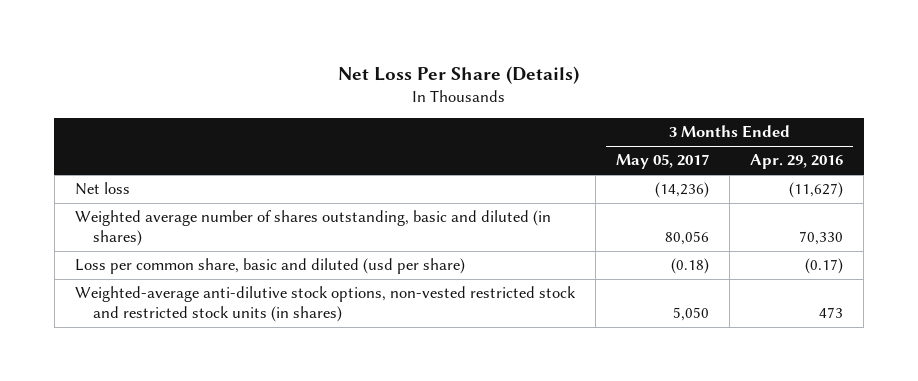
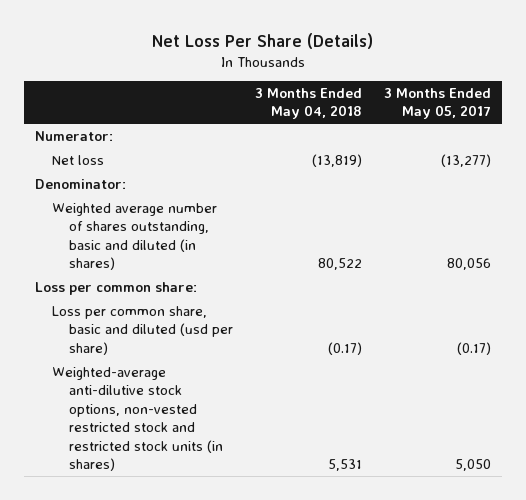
[750,154,844,170] Apr. 29, 2016 -> none
none -> [255,87,363,120] 3 Months Ended May 04, 2018
none -> [35,130,114,141] Numerator:
[655,182,710,199] (14,236) -> [440,153,491,167] (13,277)
none -> [35,178,127,189] Denominator:
none -> [35,281,198,295] Loss per common share:
[671,258,710,275] (0.18) -> [456,341,491,355] (0.17)

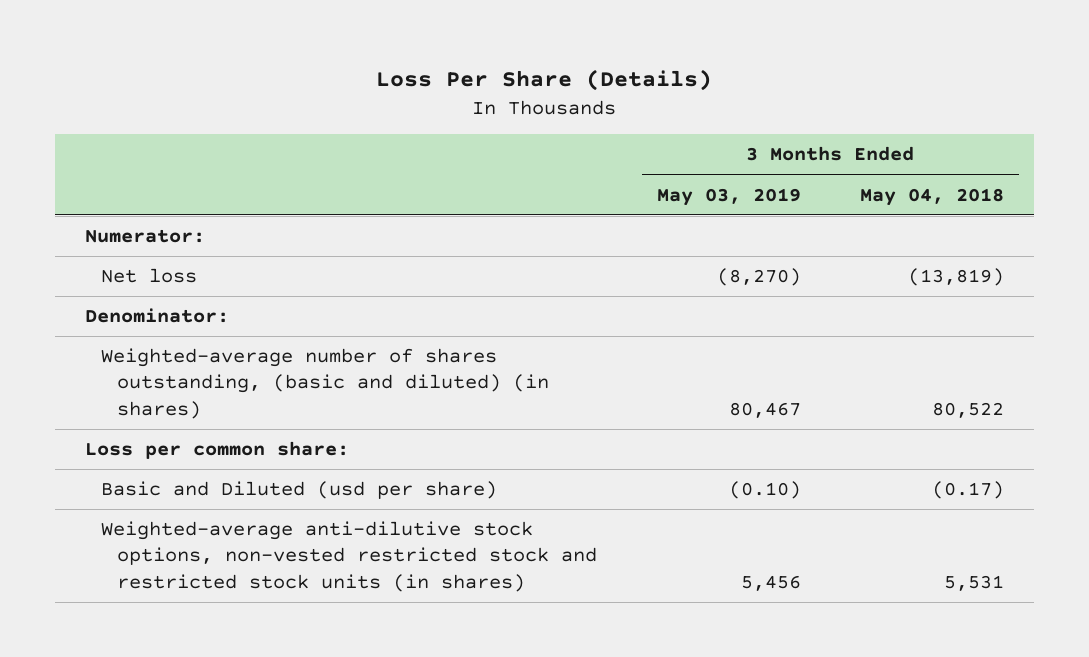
[151,32,373,49] Net Loss Per Share (Details) -> [376,69,713,92] Loss Per Share (Details)
[383,87,491,120] 3 Months Ended May 05, 2017 -> none
none -> [656,187,801,206] May 03, 2019
[52,202,218,271] Weighted average number of shares outstanding, basic and diluted (in shares) -> [100,348,550,419] Weighted-average number of shares outstanding, (basic and diluted) (in shares)
[52,305,234,355] Loss per common share, basic and diluted (usd per share) -> [100,481,497,500] Basic and Diluted (usd per share)

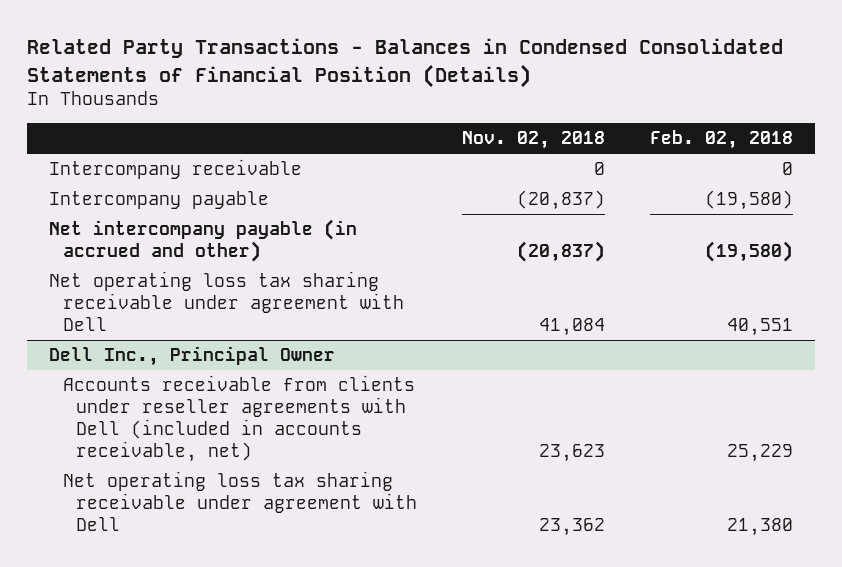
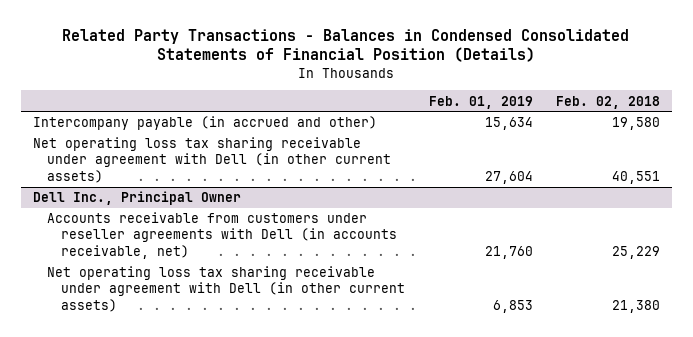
[462,131,606,150] Nov. 02, 2018 -> none
none -> [428,95,533,109] Feb. 01, 2019
[49,159,303,180] Intercompany receivable -> none
[49,191,270,210] Intercompany payable -> none
[49,219,358,263] Net intercompany payable (in accrued and other) -> [32,116,377,131] Intercompany payable (in accrued and other)
[705,241,794,263] (19,580) -> [612,117,661,131] 19,580
[49,271,404,332] Net operating loss tax sharing receivable under agreement with Dell -> [32,137,391,183] Net operating loss tax sharing receivable under agreement with Dell (in other current assets)
[62,375,415,462] Accounts receivable from clients under reseller agreements with Dell (included in accounts receivable, net) -> [46,212,398,259] Accounts receivable from customers under reseller agreements with Dell (in accounts receivable, net)
[62,471,418,532] Net operating loss tax sharing receivable under agreement with Dell -> [46,266,406,312] Net operating loss tax sharing receivable under agreement with Dell (in other current assets)

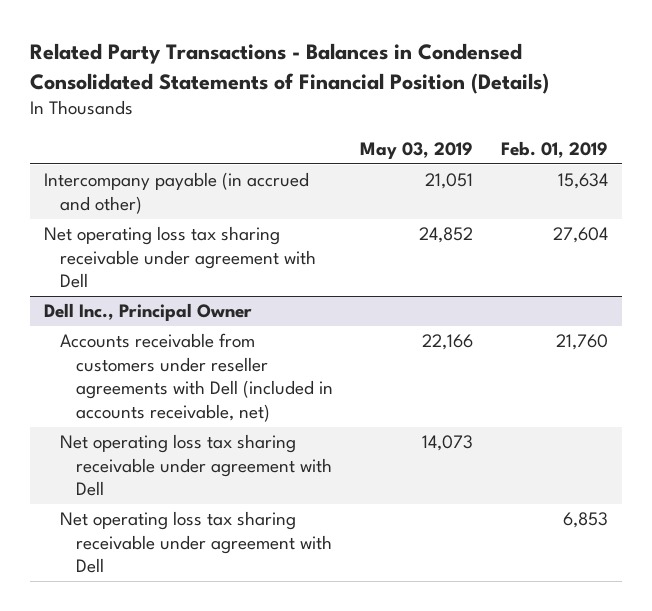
[556,95,661,109] Feb. 02, 2018 -> none
none -> [360,141,474,159] May 03, 2019
[32,137,391,183] Net operating loss tax sharing receivable under agreement with Dell (in other current assets) -> [43,226,316,289] Net operating loss tax sharing receivable under agreement with Dell
[46,212,398,259] Accounts receivable from customers under reseller agreements with Dell (in accounts receivable, net) -> [59,333,333,423] Accounts receivable from customers under reseller agreements with Dell (included in accounts receivable, net)
none -> [59,434,332,497] Net operating loss tax sharing receivable under agreement with Dell
[46,266,406,312] Net operating loss tax sharing receivable under agreement with Dell (in other current assets) -> [59,511,332,574] Net operating loss tax sharing receivable under agreement with Dell

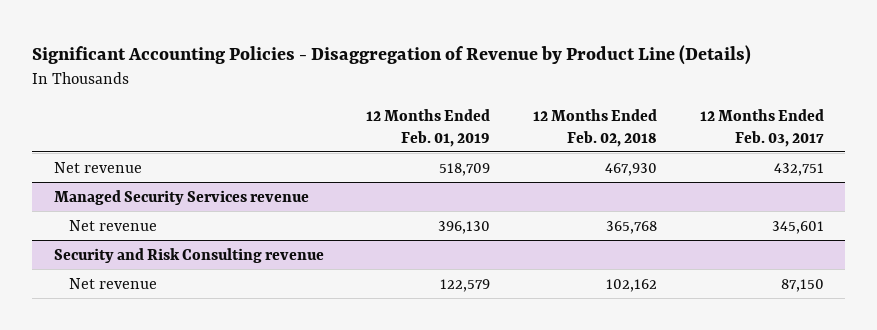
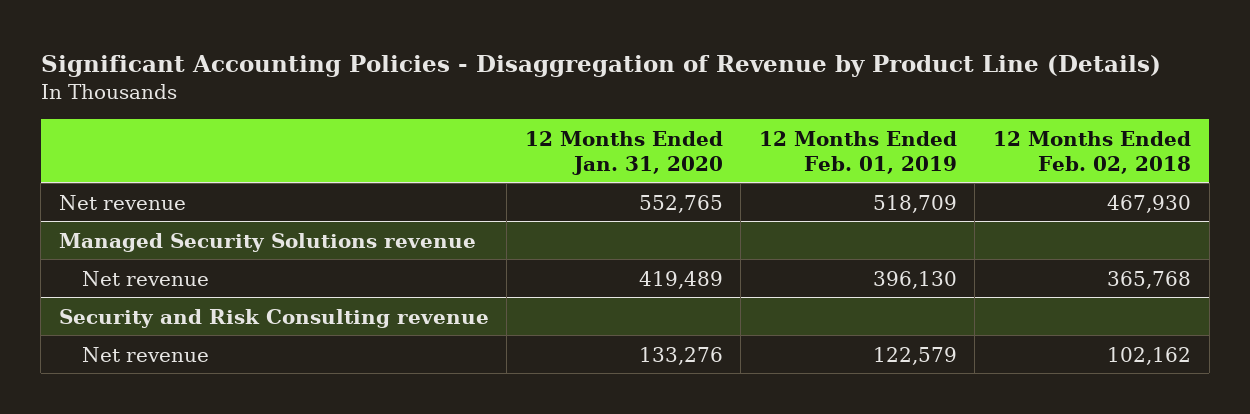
[699,109,824,147] 12 Months Ended Feb. 03, 2017 -> none
none -> [524,130,723,175] 12 Months Ended Jan. 31, 2020
[53,189,309,205] Managed Security Services revenue -> [58,232,476,252] Managed Security Solutions revenue

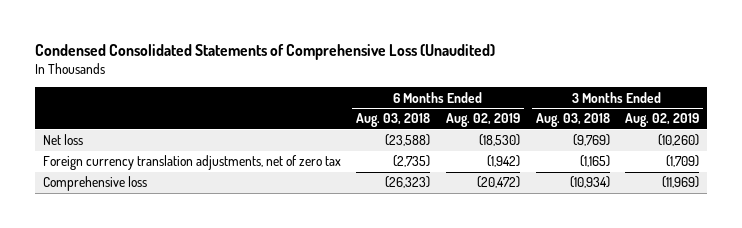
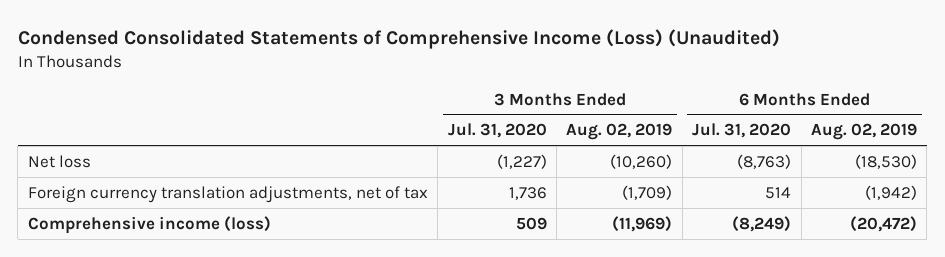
[34,43,495,60] Condensed Consolidated Statements of Comprehensive Loss (Unaudited) -> [17,29,780,50] Condensed Consolidated Statements of Comprehensive Income (Loss) (Unaudited)
[356,113,431,128] Aug. 03, 2018 -> none
[535,113,610,128] Aug. 03, 2018 -> none
none -> [447,123,547,139] Jul. 31, 2020
none -> [692,123,792,139] Jul. 31, 2020
[42,155,341,171] Foreign currency translation adjustments, net of zero tax -> [27,185,428,203] Foreign currency translation adjustments, net of tax
[42,176,147,192] Comprehensive loss -> [27,215,271,234] Comprehensive income (loss)

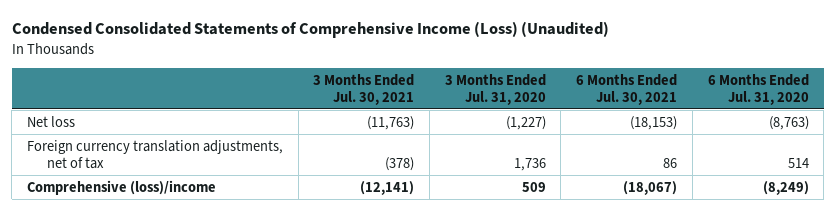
[566,123,673,141] Aug. 02, 2019 -> none
[811,123,918,141] Aug. 02, 2019 -> none
none -> [313,73,415,105] 3 Months Ended Jul. 30, 2021
none -> [576,73,678,105] 6 Months Ended Jul. 30, 2021
[27,215,271,234] Comprehensive income (loss) -> [27,179,217,195] Comprehensive (loss)/income

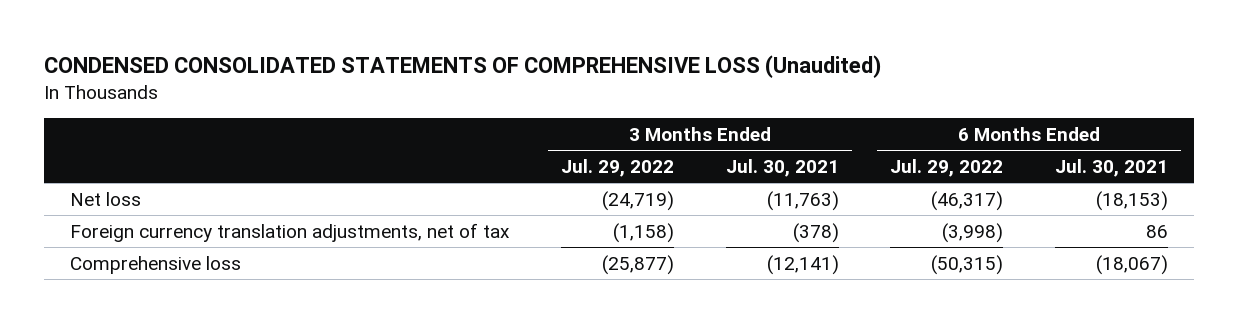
[11,21,609,39] Condensed Consolidated Statements of Comprehensive Income (Loss) (Unaudited) -> [43,55,881,79] CONDENSED CONSOLIDATED STATEMENTS OF COMPREHENSIVE LOSS (Unaudited)
[444,73,546,105] 3 Months Ended Jul. 31, 2020 -> none
[707,73,809,105] 6 Months Ended Jul. 31, 2020 -> none
none -> [560,158,674,177] Jul. 29, 2022
none -> [890,158,1004,177] Jul. 29, 2022
[27,179,217,195] Comprehensive (loss)/income -> [69,255,241,274] Comprehensive loss

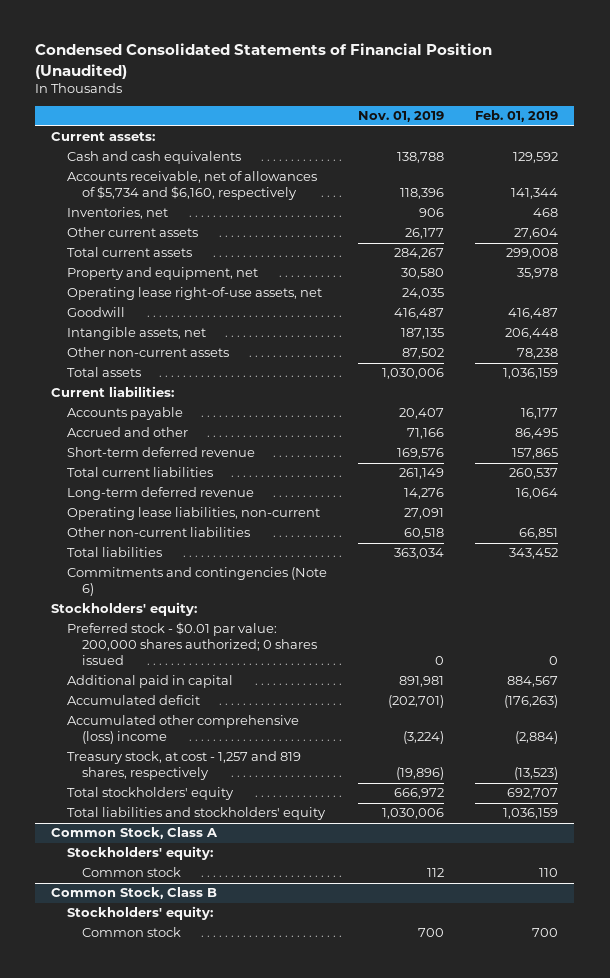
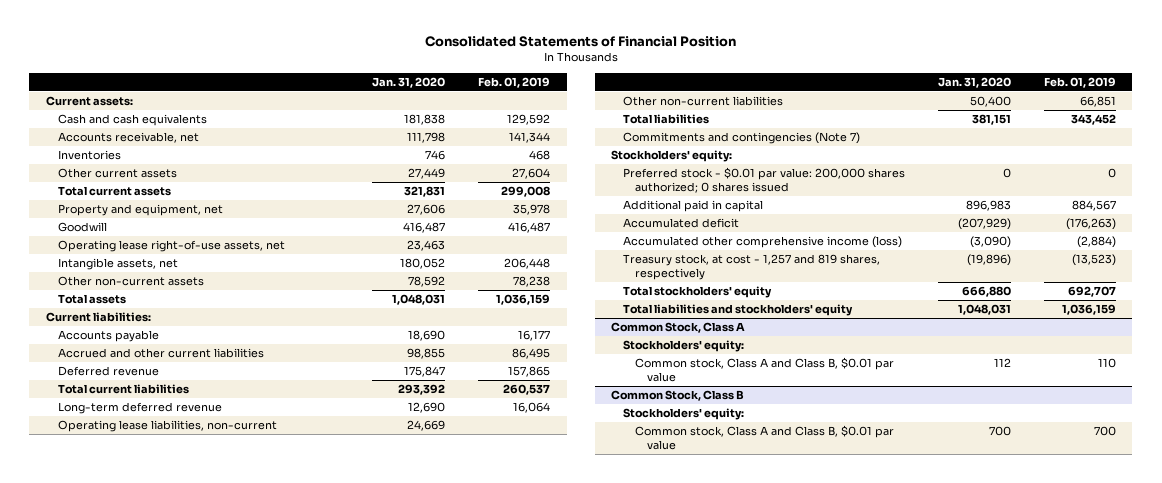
[35,43,493,79] Condensed Consolidated Statements of Financial Position (Unaudited) -> [424,36,736,48] Consolidated Statements of Financial Position
[358,111,445,123] Nov. 01, 2019 -> none
none -> [372,76,446,88] Jan. 31, 2020
[66,171,317,201] Accounts receivable, net of allowances of $5,734 and $6,160, respectively -> [57,132,199,144] Accounts receivable, net
[66,207,168,220] Inventories, net -> [57,150,121,161] Inventories
[66,287,322,301] Operating lease right-of-use assets, net -> [57,240,285,253] Operating lease right-of-use assets, net
[66,427,188,438] Accrued and other -> [57,348,264,359] Accrued and other current liabilities
[66,447,255,458] Short-term deferred revenue -> [57,366,159,377] Deferred revenue
[66,567,327,597] Commitments and contingencies (Note 6) -> [622,132,860,145] Commitments and contingencies (Note 7)
[66,715,299,745] Accumulated other comprehensive (loss) income -> [622,236,902,249] Accumulated other comprehensive income (loss)
[81,867,181,878] Common stock -> [634,357,894,382] Common stock, Class A and Class B, $0.01 par value
[81,927,181,938] Common stock -> [634,425,894,450] Common stock, Class A and Class B, $0.01 par value

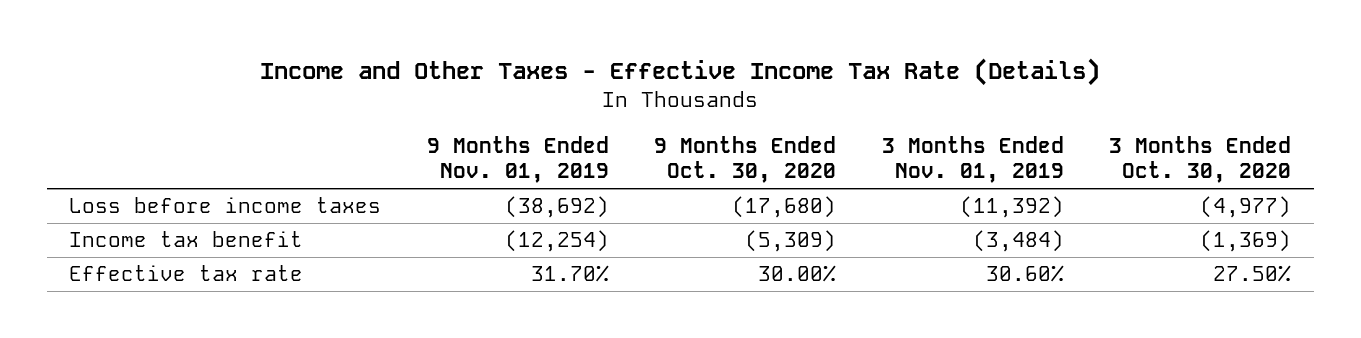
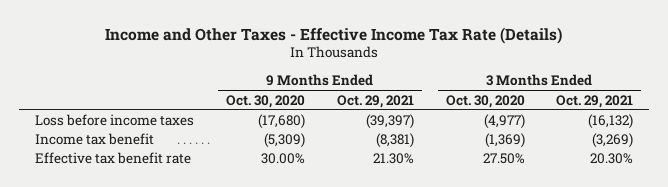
[426,135,609,184] 9 Months Ended Nov. 01, 2019 -> none
[881,135,1064,184] 3 Months Ended Nov. 01, 2019 -> none
none -> [336,94,414,108] Oct. 29, 2021
none -> [556,94,634,108] Oct. 29, 2021
[69,265,304,282] Effective tax rate -> [34,152,191,165] Effective tax benefit rate

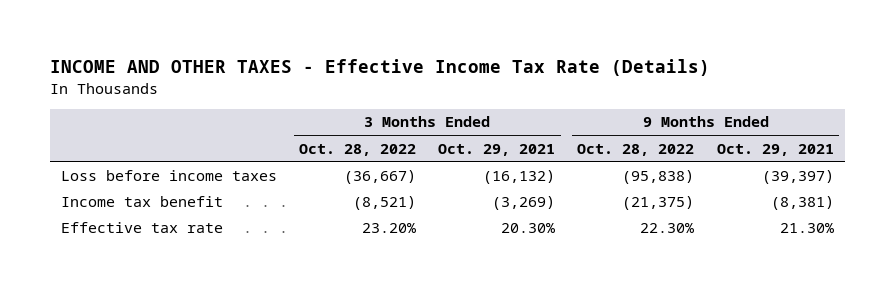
[105,26,563,44] Income and Other Taxes - Effective Income Tax Rate (Details) -> [49,59,710,77] INCOME AND OTHER TAXES - Effective Income Tax Rate (Details)
[225,94,305,108] Oct. 30, 2020 -> none
[445,94,525,108] Oct. 30, 2020 -> none
none -> [299,143,417,156] Oct. 28, 2022
none -> [577,143,695,156] Oct. 28, 2022
[34,152,191,165] Effective tax benefit rate -> [60,221,223,233] Effective tax rate

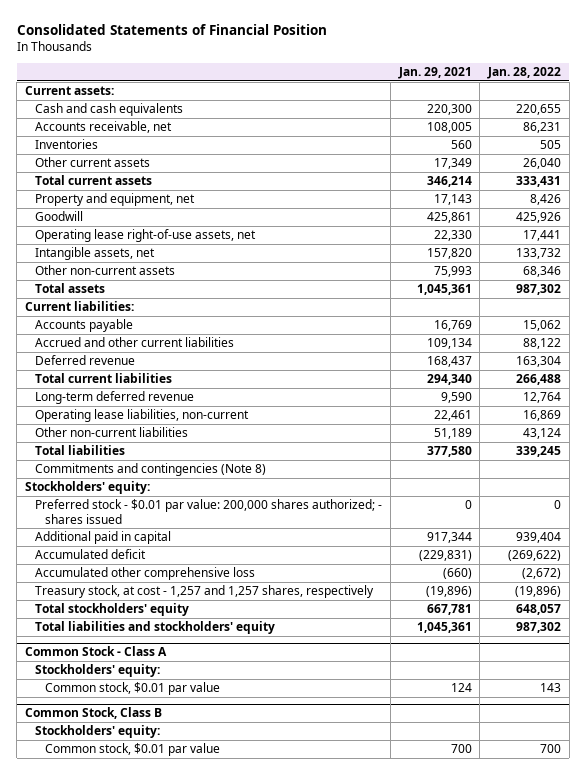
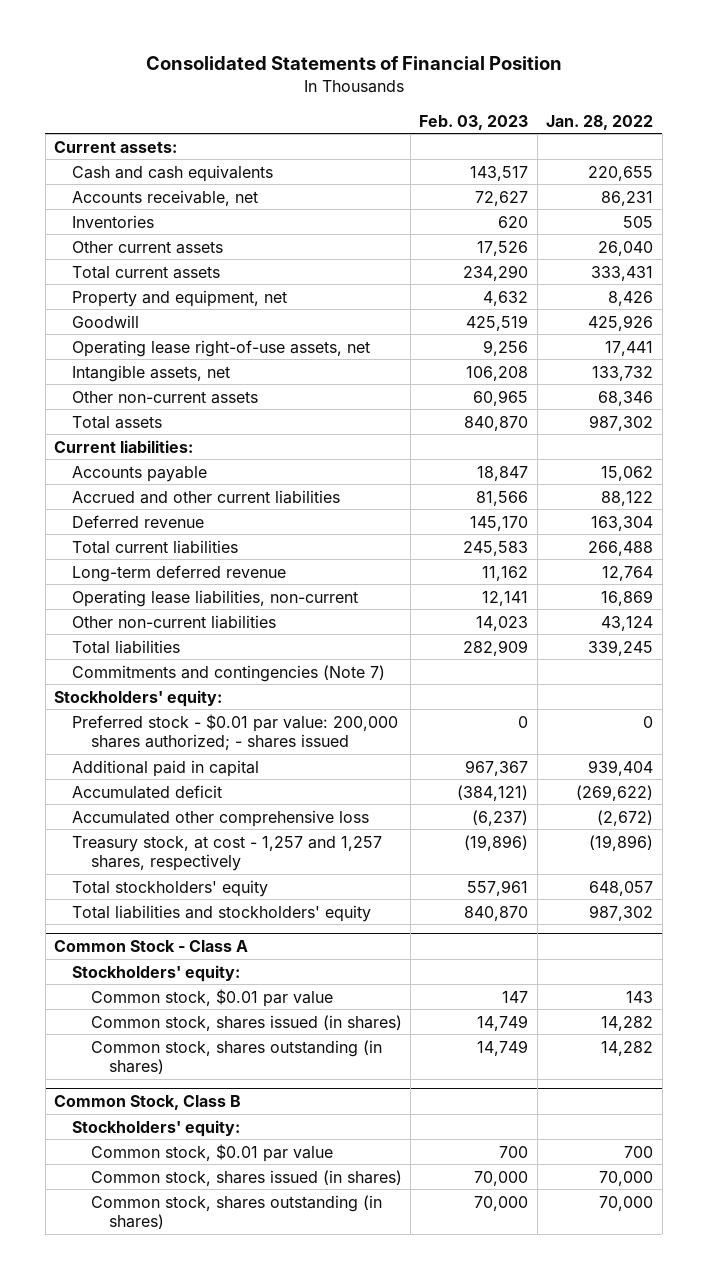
[397,67,472,80] Jan. 29, 2021 -> none
none -> [419,114,529,130] Feb. 03, 2023
[35,463,267,477] Commitments and contingencies (Note 8) -> [72,664,386,682] Commitments and contingencies (Note 7)
none -> [90,1014,402,1031] Common stock, shares issued (in shares)
none -> [90,1039,382,1075] Common stock, shares outstanding (in shares)
none -> [90,1169,402,1186] Common stock, shares issued (in shares)
none -> [90,1194,382,1230] Common stock, shares outstanding (in shares)

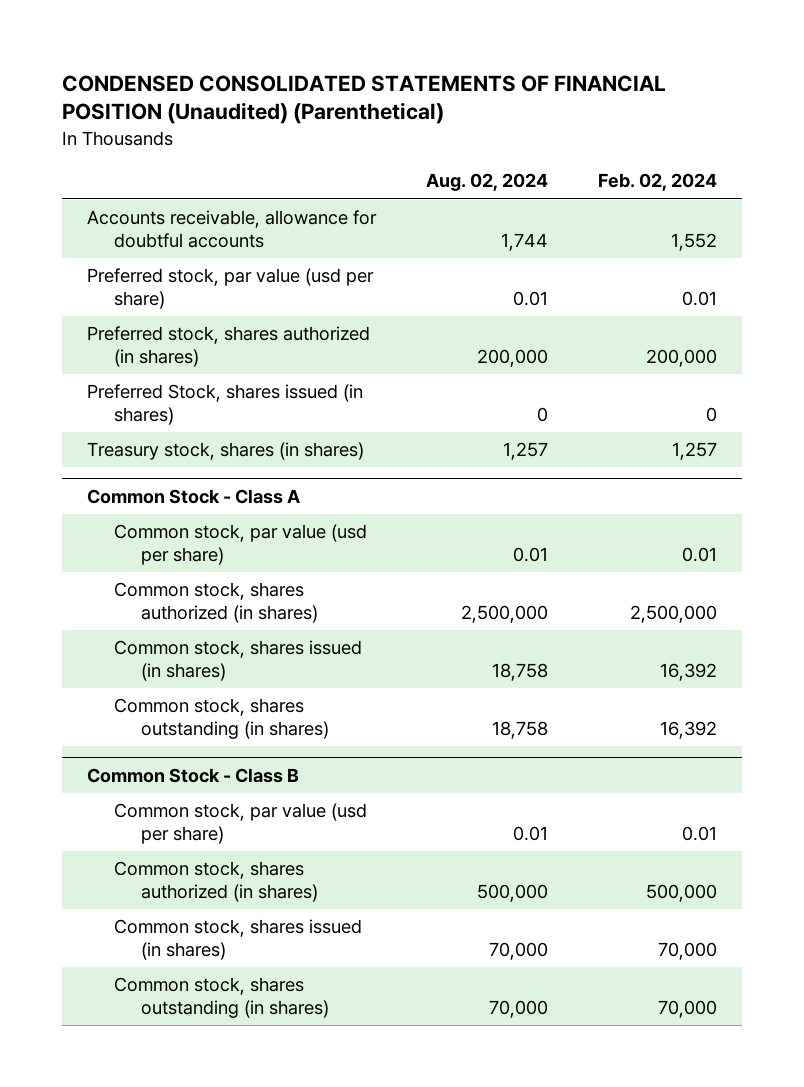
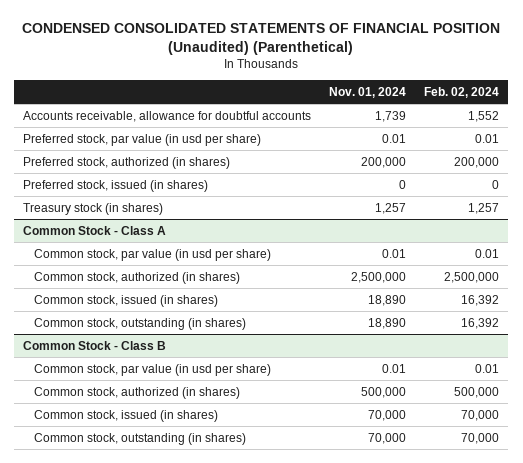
[425,173,548,192] Aug. 02, 2024 -> none
none -> [329,87,407,99] Nov. 01, 2024
[86,268,374,310] Preferred stock, par value (usd per share) -> [23,133,262,146] Preferred stock, par value (in usd per share)
[86,326,370,368] Preferred stock, shares authorized (in shares) -> [23,156,231,169] Preferred stock, authorized (in shares)
[86,384,363,426] Preferred Stock, shares issued (in shares) -> [23,179,209,192] Preferred stock, issued (in shares)
[86,442,364,461] Treasury stock, shares (in shares) -> [23,202,164,215] Treasury stock (in shares)
[113,524,367,566] Common stock, par value (usd per share) -> [34,248,272,261] Common stock, par value (in usd per share)
[113,582,318,624] Common stock, shares authorized (in shares) -> [34,271,241,284] Common stock, authorized (in shares)
[113,640,362,682] Common stock, shares issued (in shares) -> [34,294,219,307] Common stock, issued (in shares)
[113,698,329,740] Common stock, shares outstanding (in shares) -> [34,317,247,330] Common stock, outstanding (in shares)
[113,803,367,845] Common stock, par value (usd per share) -> [34,363,272,376] Common stock, par value (in usd per share)
[113,861,318,903] Common stock, shares authorized (in shares) -> [34,386,241,399] Common stock, authorized (in shares)
[113,919,362,961] Common stock, shares issued (in shares) -> [34,409,219,422] Common stock, issued (in shares)
[113,977,329,1019] Common stock, shares outstanding (in shares) -> [34,432,247,445] Common stock, outstanding (in shares)

